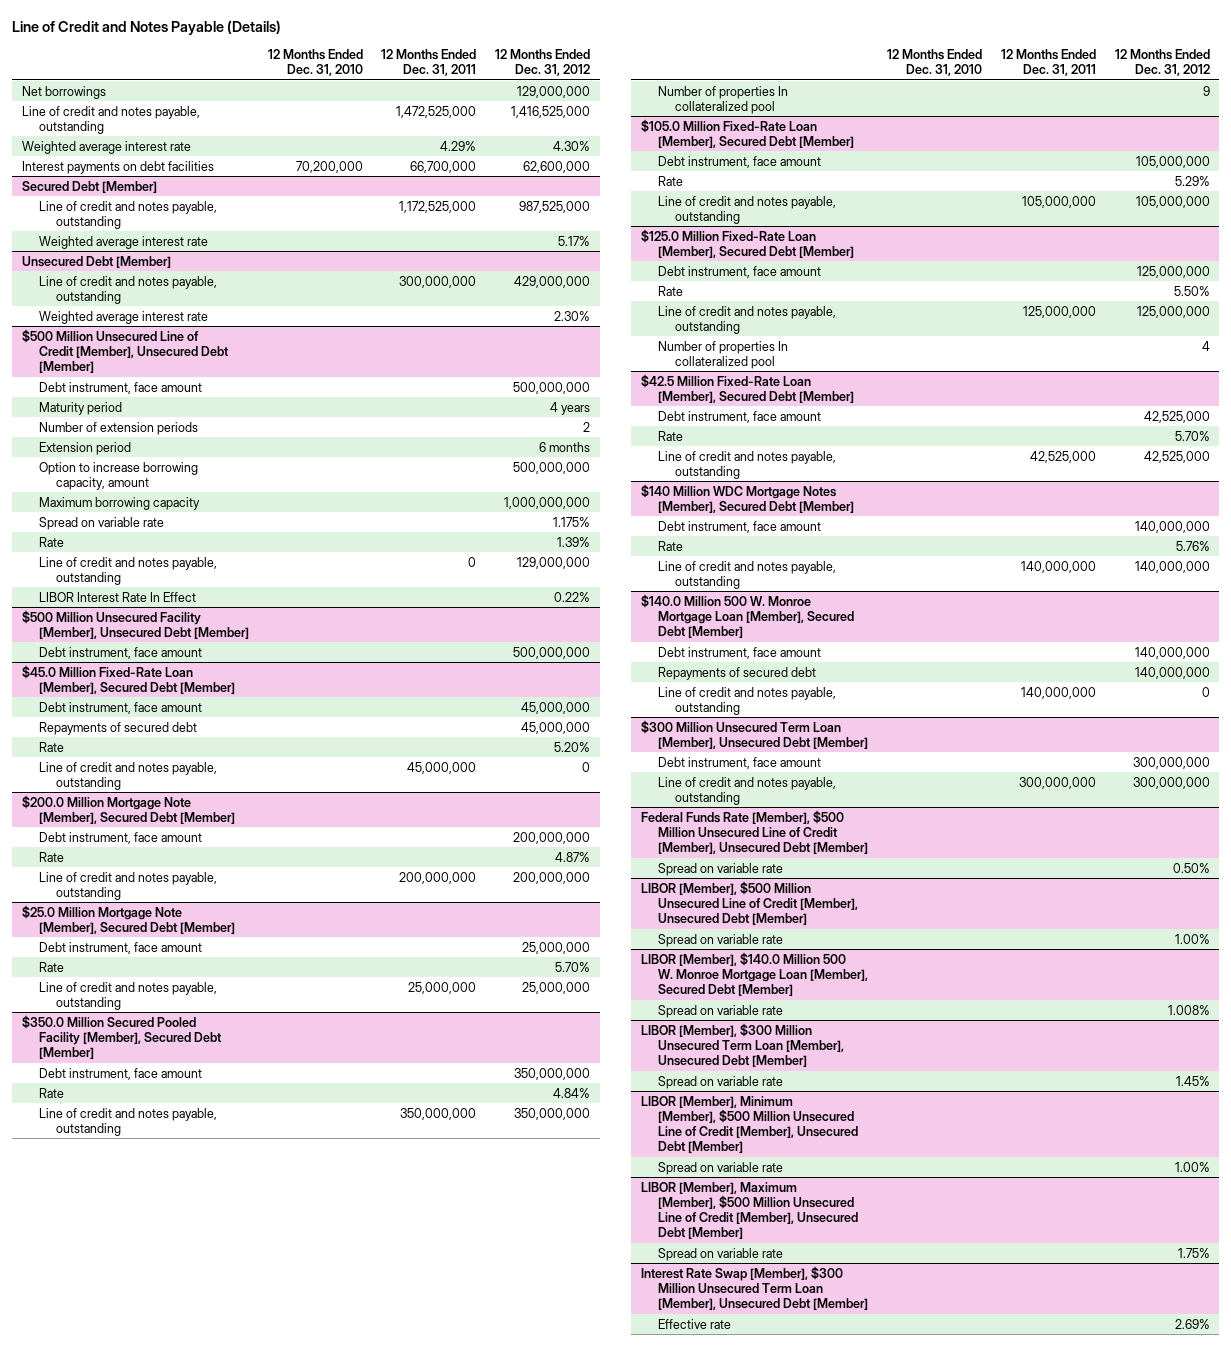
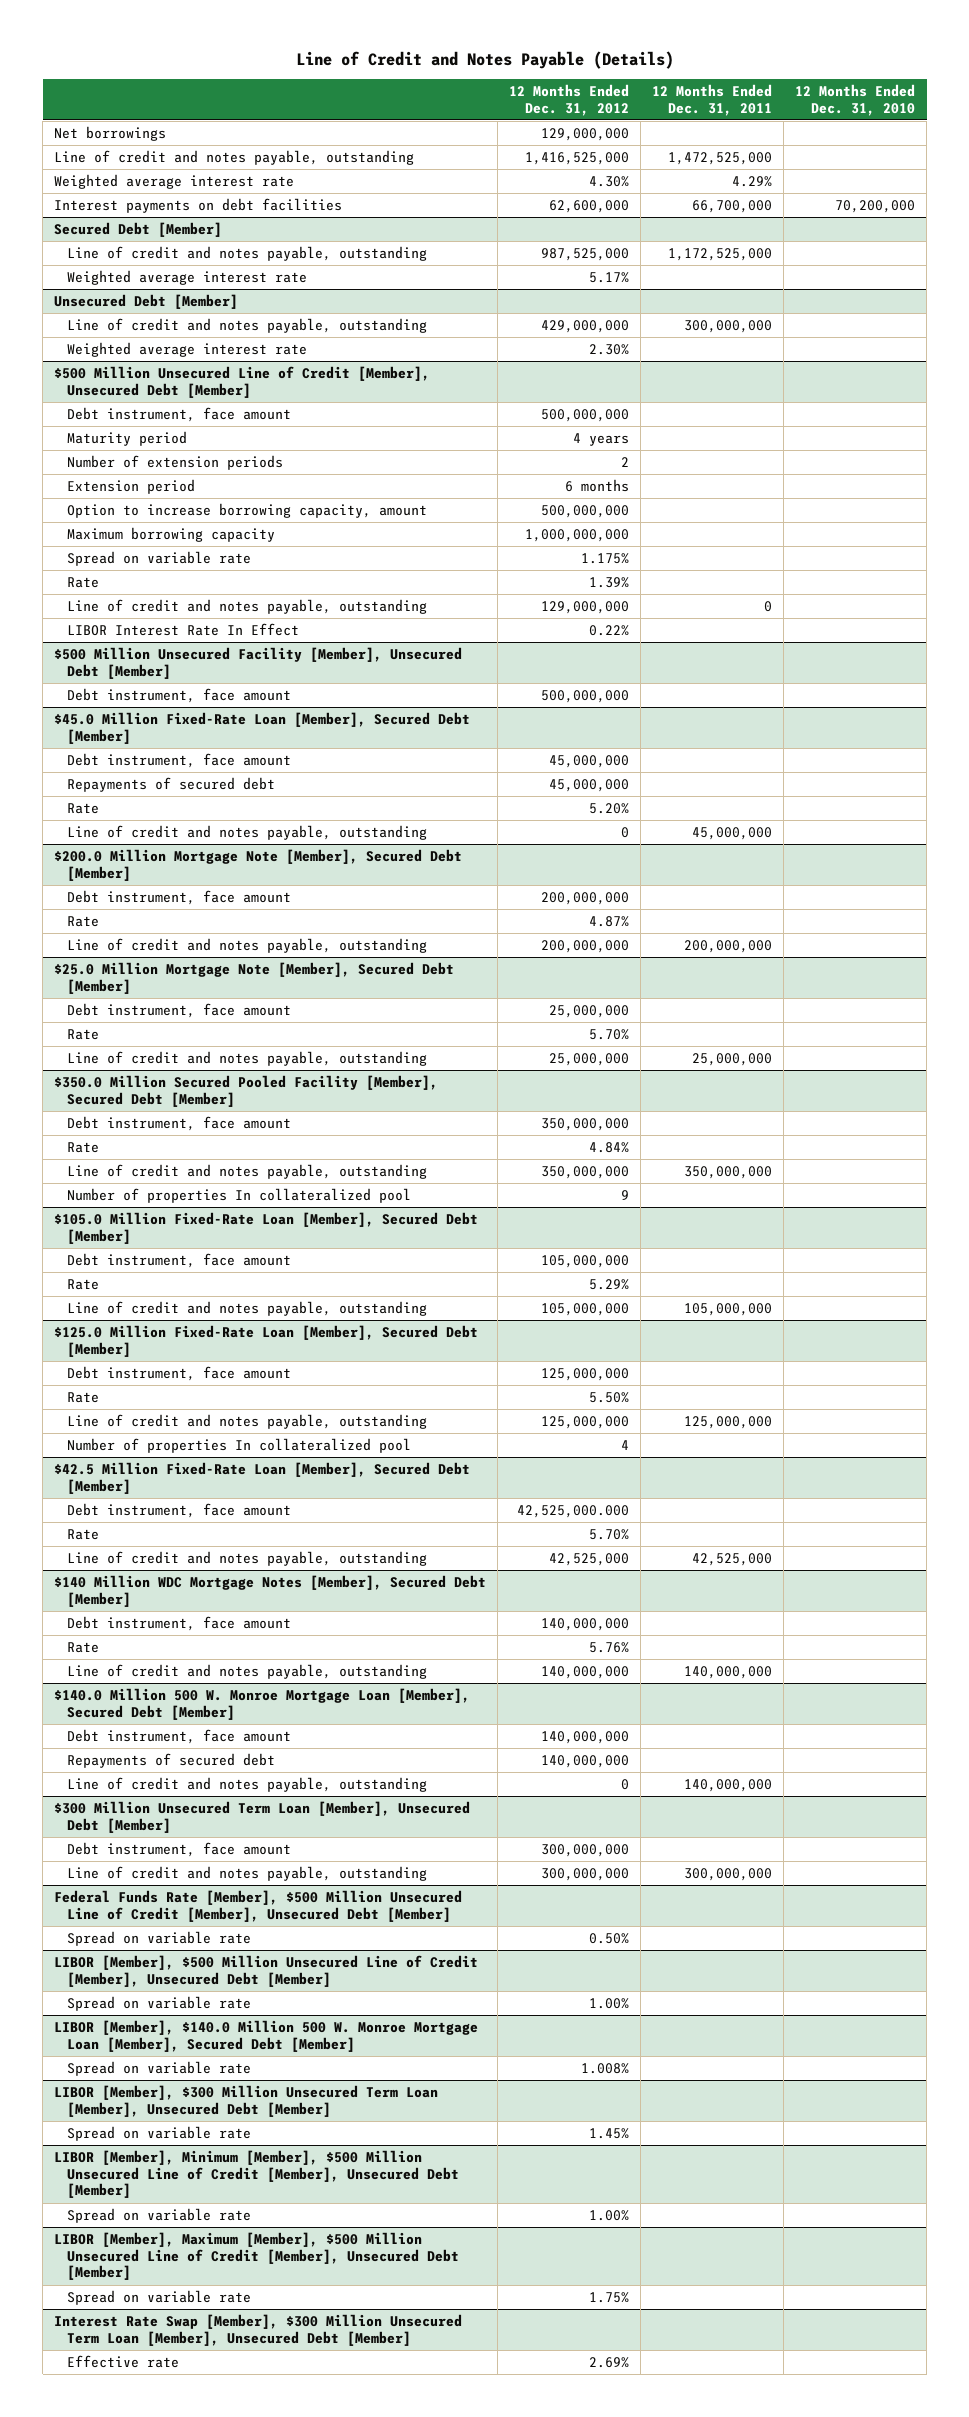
[1143,410,1210,423] 42,525,000 -> [517,1505,630,1519] 42,525,000.000

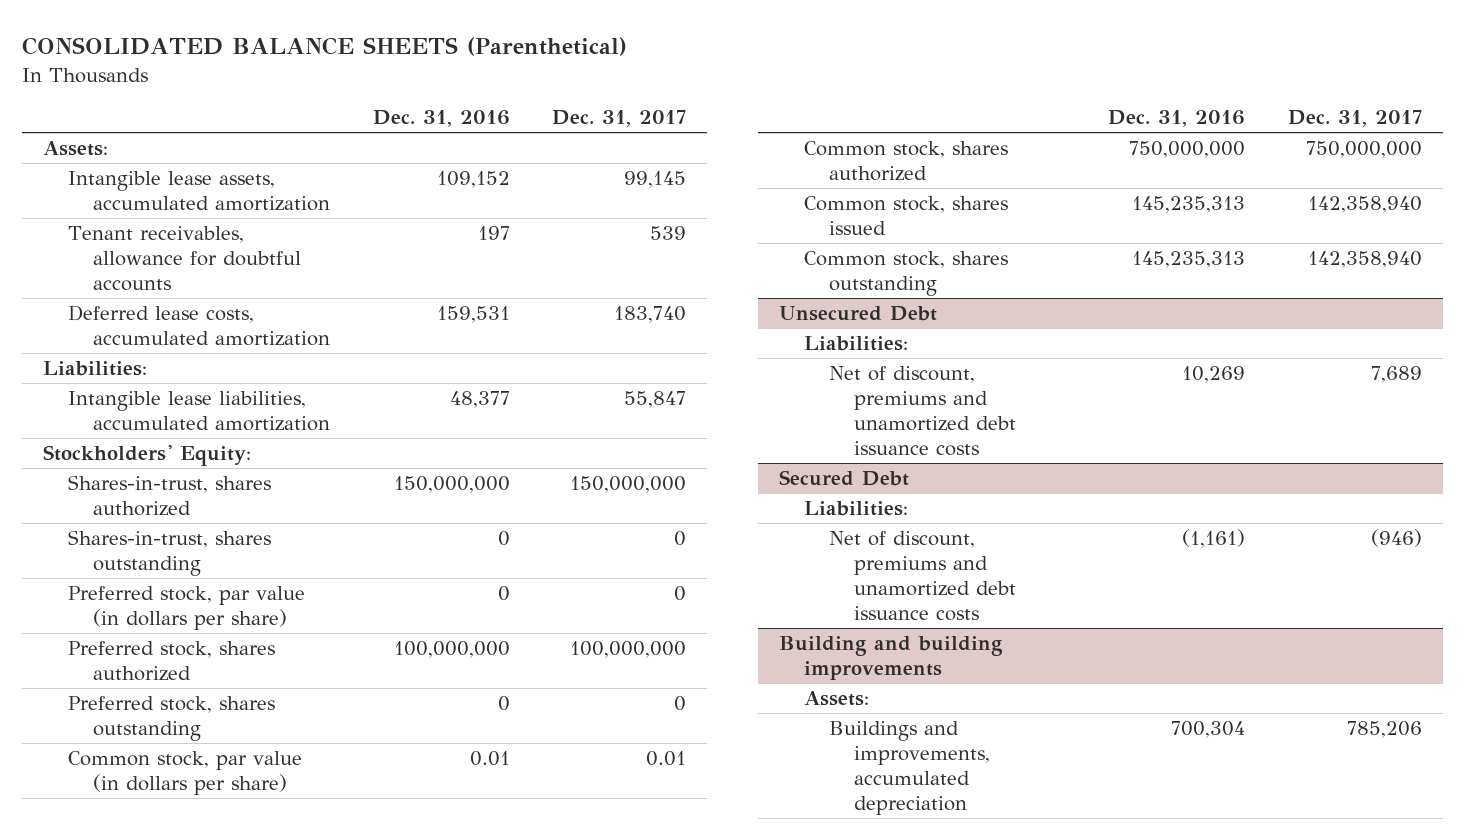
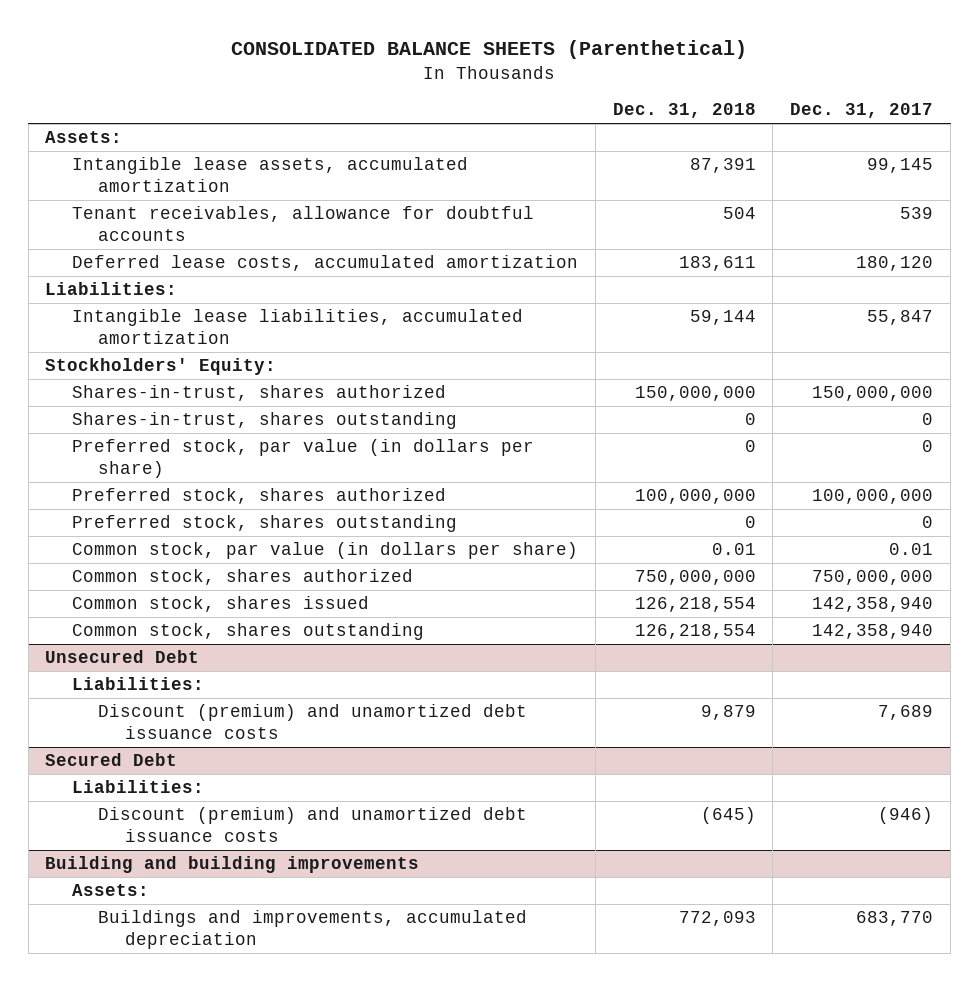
[372,110,510,128] Dec. 31, 2016 -> none
none -> [612,103,756,119] Dec. 31, 2018
[613,306,686,324] 183,740 -> [856,256,934,272] 180,120
[829,366,1017,456] Net of discount, premiums and unamortized debt issuance costs -> [98,704,528,740] Discount (premium) and unamortized debt issuance costs
[829,531,1017,621] Net of discount, premiums and unamortized debt issuance costs -> [98,807,528,843] Discount (premium) and unamortized debt issuance costs
[1346,721,1422,739] 785,206 -> [856,911,934,927] 683,770

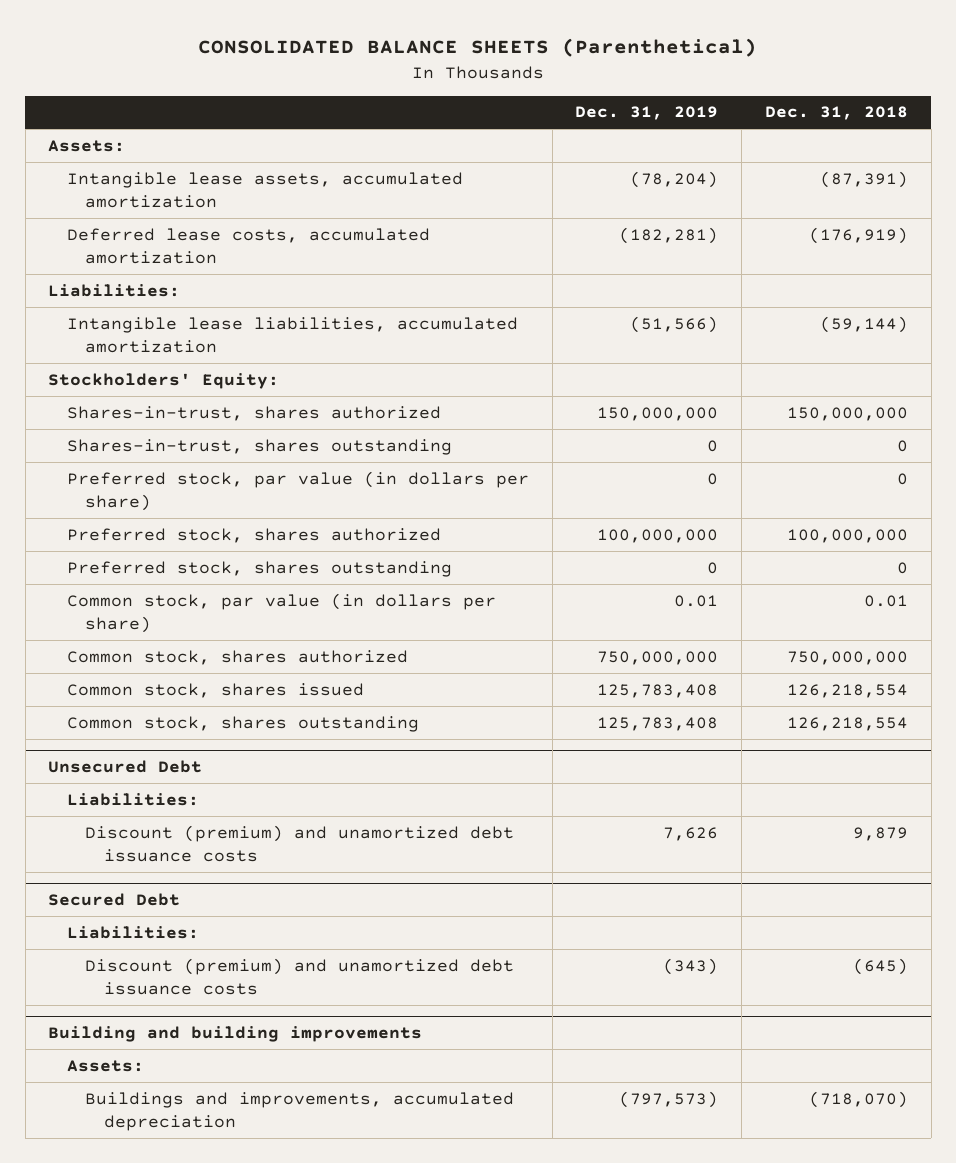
[790,103,934,119] Dec. 31, 2017 -> none
none -> [575,106,719,121] Dec. 31, 2019
[71,206,534,242] Tenant receivables, allowance for doubtful accounts -> none
[689,158,756,174] 87,391 -> [819,170,908,188] (87,391)
[678,256,756,272] 183,611 -> [808,226,908,244] (176,919)
[689,310,756,326] 59,144 -> [819,315,908,333] (59,144)
[678,911,756,927] 772,093 -> [808,1090,908,1108] (718,070)

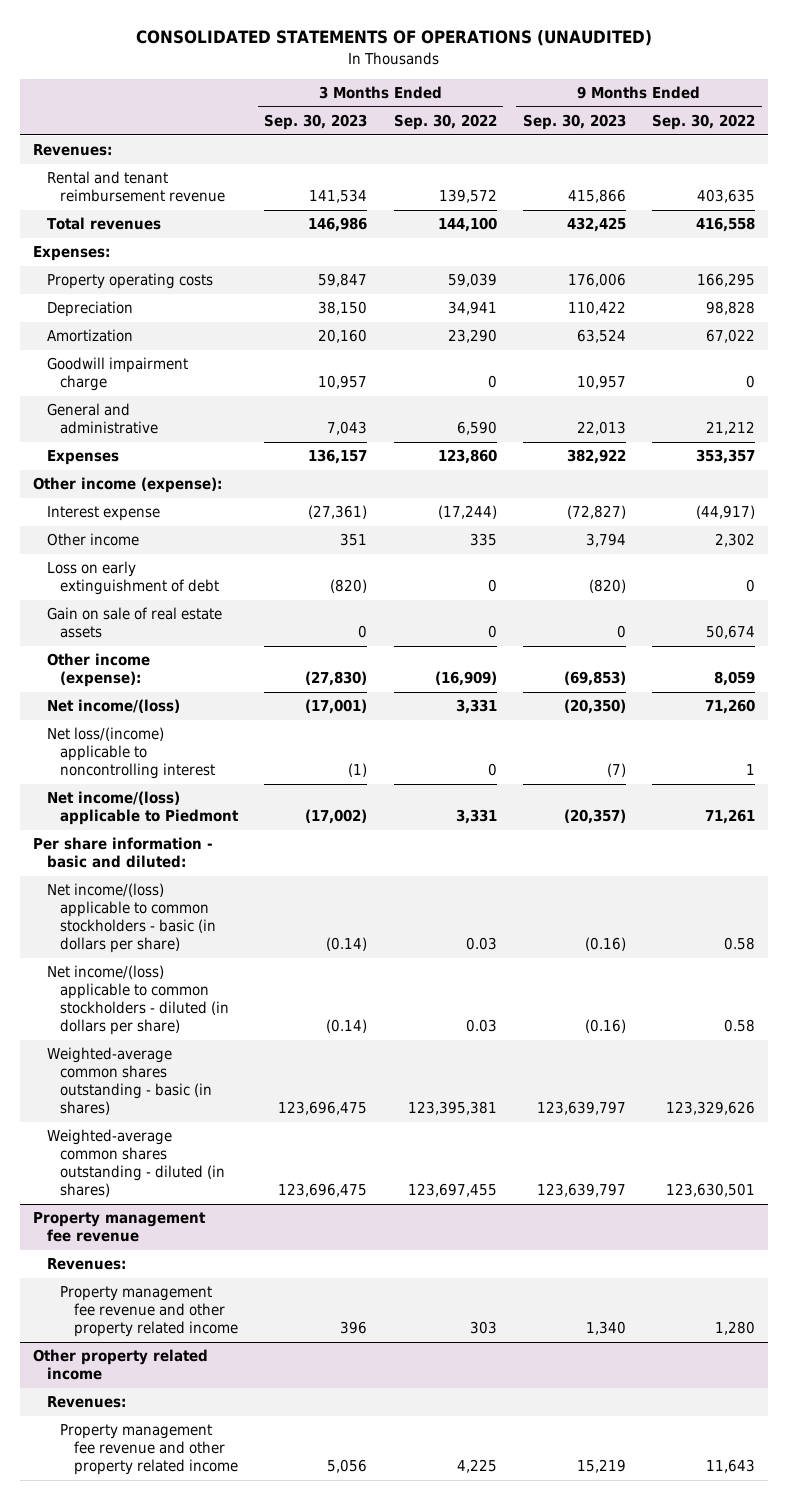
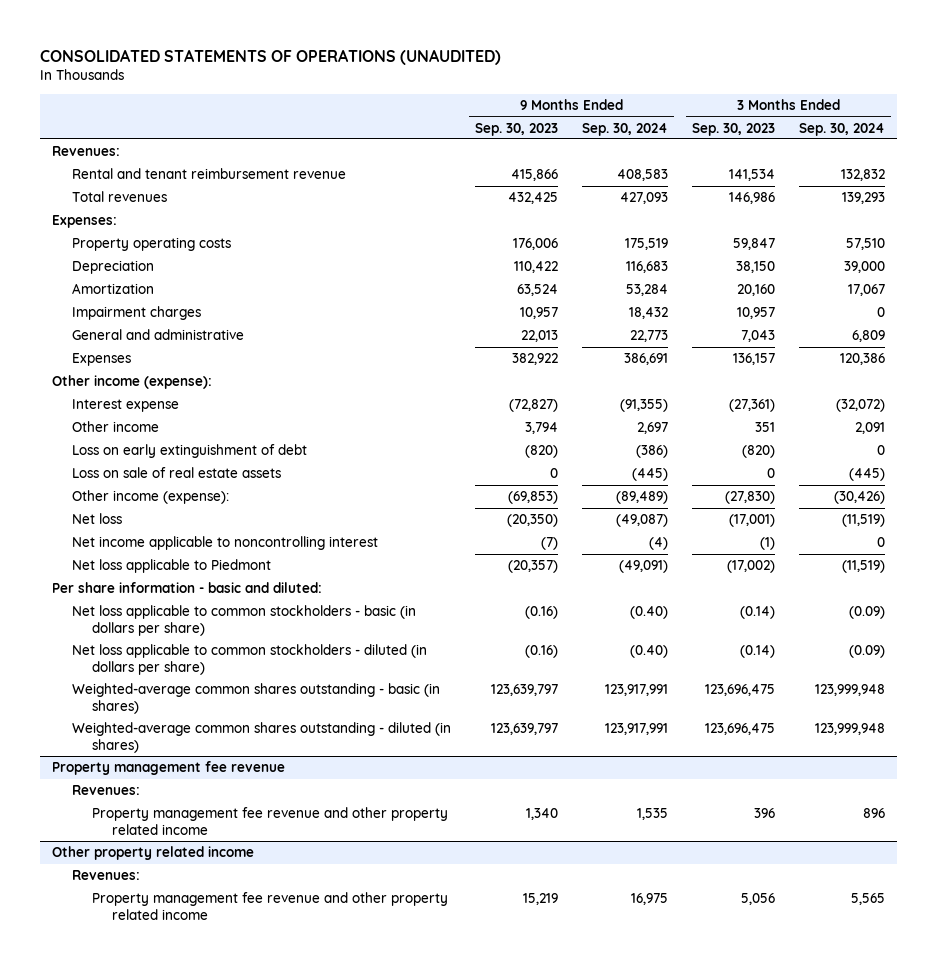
[393,114,497,131] Sep. 30, 2022 -> none
[652,114,756,131] Sep. 30, 2022 -> none
none -> [582,122,669,136] Sep. 30, 2024
none -> [798,122,885,136] Sep. 30, 2024
[46,357,188,392] Goodwill impairment charge -> [72,306,202,321] Impairment charges
[46,607,222,639] Gain on sale of real estate assets -> [72,467,282,479] Loss on sale of real estate assets
[46,699,180,714] Net income/(loss) -> [72,513,123,525] Net loss
[46,727,216,780] Net loss/(income) applicable to noncontrolling interest -> [72,536,379,551] Net income applicable to noncontrolling interest
[46,791,240,826] Net income/(loss) applicable to Piedmont -> [72,559,272,574] Net loss applicable to Piedmont
[46,883,217,954] Net income/(loss) applicable to common stockholders - basic (in dollars per share) -> [72,605,417,636] Net loss applicable to common stockholders - basic (in dollars per share)
[46,965,230,1036] Net income/(loss) applicable to common stockholders - diluted (in dollars per share) -> [72,644,428,675] Net loss applicable to common stockholders - diluted (in dollars per share)

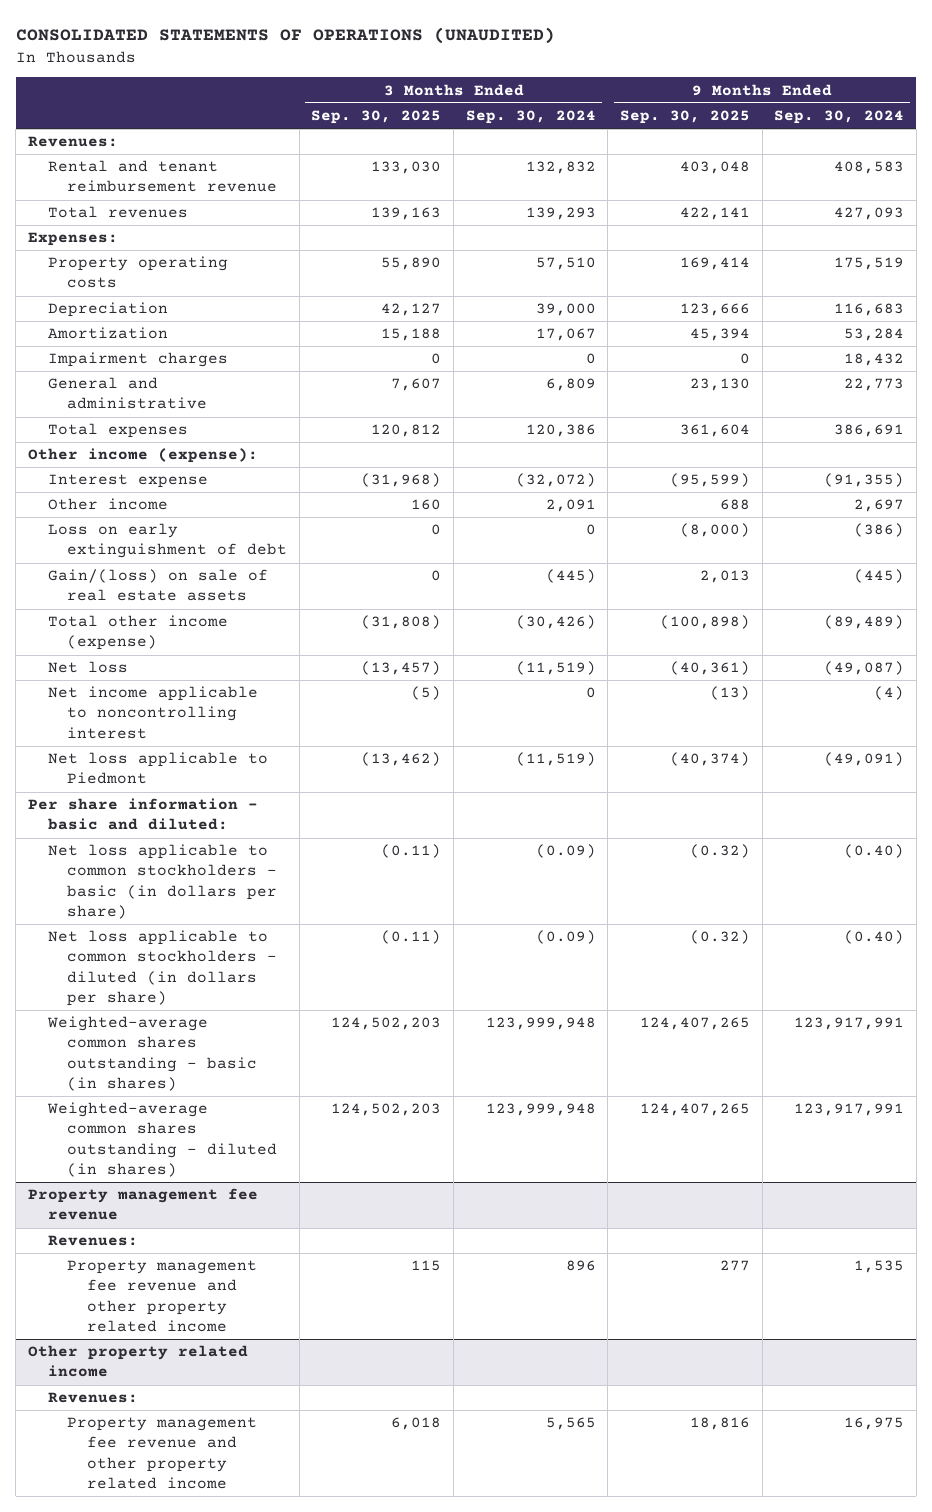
[475,122,559,136] Sep. 30, 2023 -> none
[692,122,776,136] Sep. 30, 2023 -> none
none -> [311,109,442,124] Sep. 30, 2025
none -> [619,109,750,124] Sep. 30, 2025
[72,353,132,367] Expenses -> [47,423,188,439] Total expenses
[72,467,282,479] Loss on sale of real estate assets -> [47,569,268,602] Gain/(loss) on sale of real estate assets
[72,490,230,505] Other income (expense): -> [47,615,228,651] Total other income (expense)

